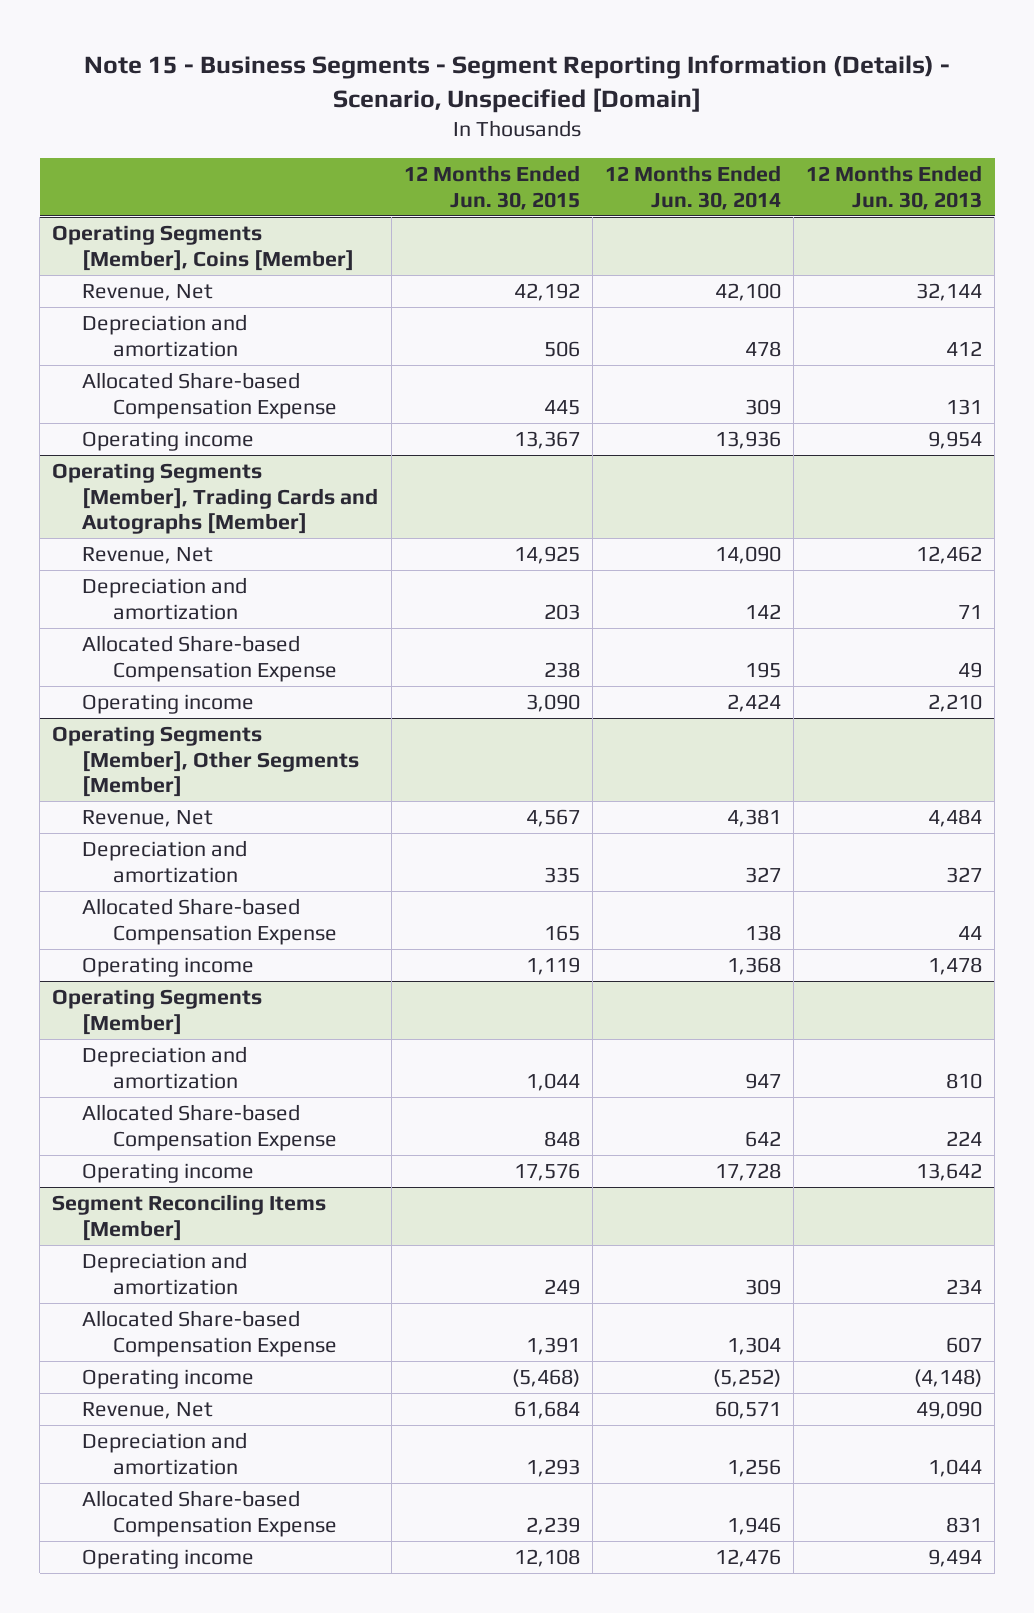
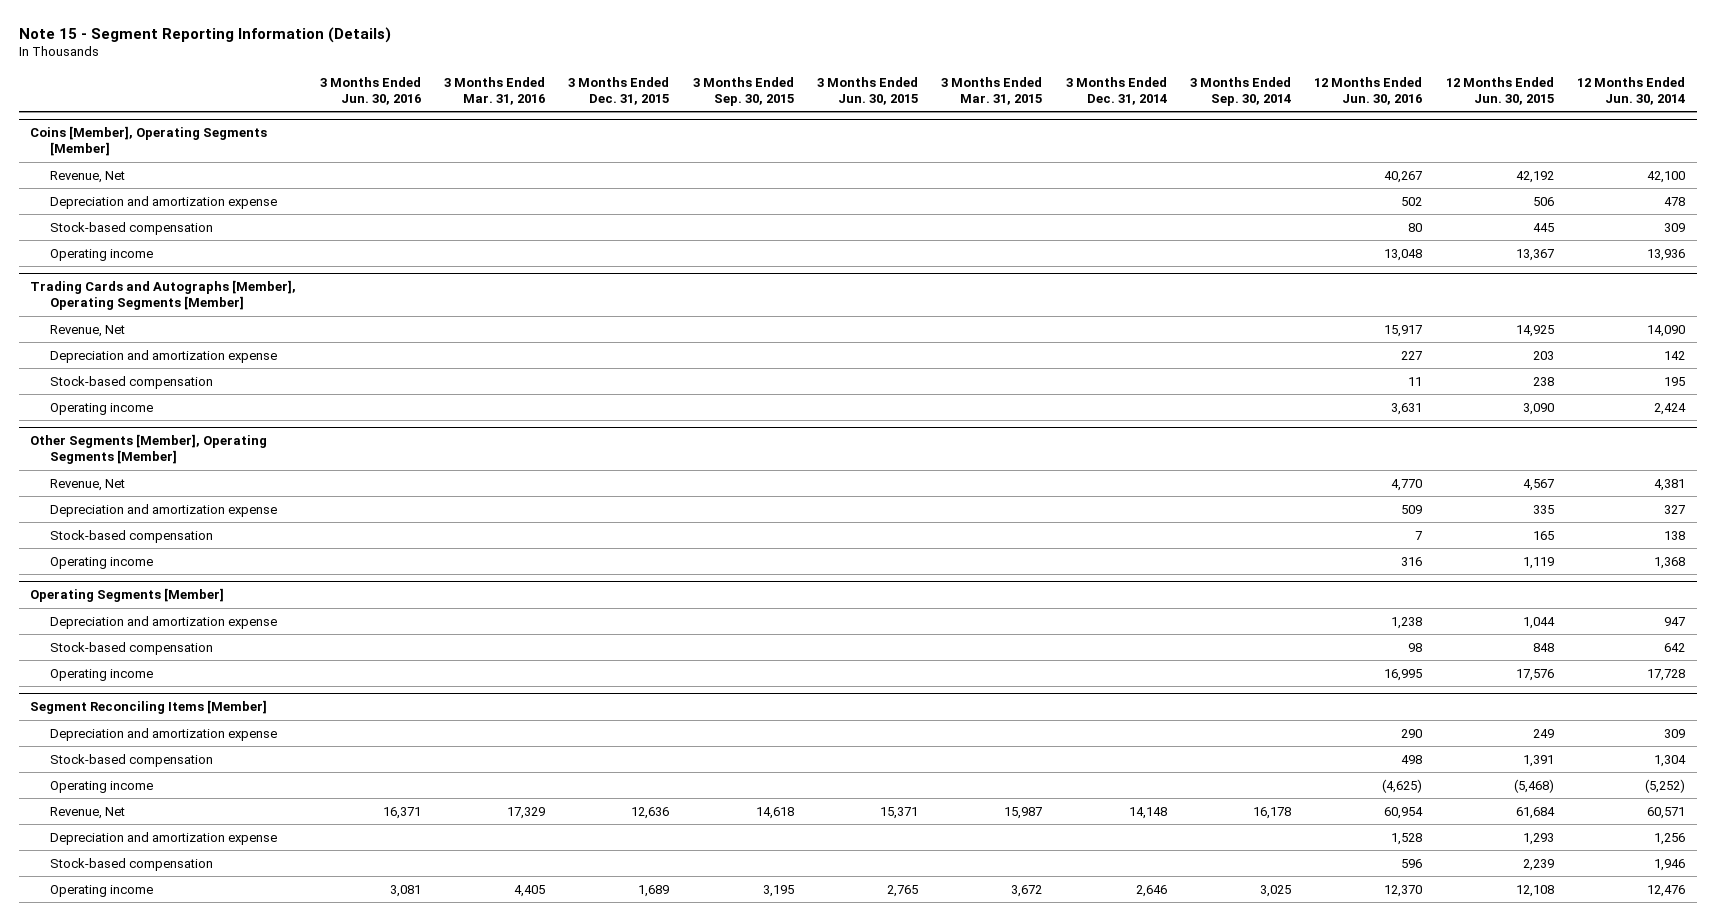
[84,55,951,114] Note 15 - Business Segments - Segment Reporting Information (Details) - Scenario, Unspecified [Domain] -> [18,26,391,43] Note 15 - Segment Reporting Information (Details)
[806,165,983,210] 12 Months Ended Jun. 30, 2013 -> none
none -> [319,76,421,105] 3 Months Ended Jun. 30, 2016
none -> [444,76,546,105] 3 Months Ended Mar. 31, 2016
none -> [568,76,670,105] 3 Months Ended Dec. 31, 2015
none -> [692,76,794,106] 3 Months Ended Sep. 30, 2015
none -> [817,76,919,105] 3 Months Ended Jun. 30, 2015
none -> [941,76,1043,105] 3 Months Ended Mar. 31, 2015
none -> [1065,76,1167,105] 3 Months Ended Dec. 31, 2014
none -> [1190,76,1292,106] 3 Months Ended Sep. 30, 2014
none -> [1314,76,1423,105] 12 Months Ended Jun. 30, 2016
[52,225,355,271] Operating Segments [Member], Coins [Member] -> [30,126,268,157] Coins [Member], Operating Segments [Member]
[82,314,248,357] Depreciation and amortization -> [49,195,277,209] Depreciation and amortization expense
[82,372,337,419] Allocated Share-based Compensation Expense -> [49,221,213,235] Stock-based compensation
[52,463,379,535] Operating Segments [Member], Trading Cards and Autographs [Member] -> [30,280,297,311] Trading Cards and Autographs [Member], Operating Segments [Member]
[82,577,248,620] Depreciation and amortization -> [49,349,277,363] Depreciation and amortization expense
[82,635,337,682] Allocated Share-based Compensation Expense -> [49,375,213,389] Stock-based compensation
[52,726,360,798] Operating Segments [Member], Other Segments [Member] -> [30,434,268,465] Other Segments [Member], Operating Segments [Member]
[82,840,248,883] Depreciation and amortization -> [49,503,277,517] Depreciation and amortization expense
[82,898,337,945] Allocated Share-based Compensation Expense -> [49,529,213,543] Stock-based compensation
[82,1046,248,1089] Depreciation and amortization -> [49,615,277,629] Depreciation and amortization expense
[82,1104,337,1151] Allocated Share-based Compensation Expense -> [49,641,213,655] Stock-based compensation
[82,1252,248,1295] Depreciation and amortization -> [49,727,277,741] Depreciation and amortization expense
[82,1310,337,1357] Allocated Share-based Compensation Expense -> [49,753,213,767] Stock-based compensation
[82,1432,248,1475] Depreciation and amortization -> [49,831,277,845] Depreciation and amortization expense
[82,1490,337,1537] Allocated Share-based Compensation Expense -> [49,857,213,871] Stock-based compensation

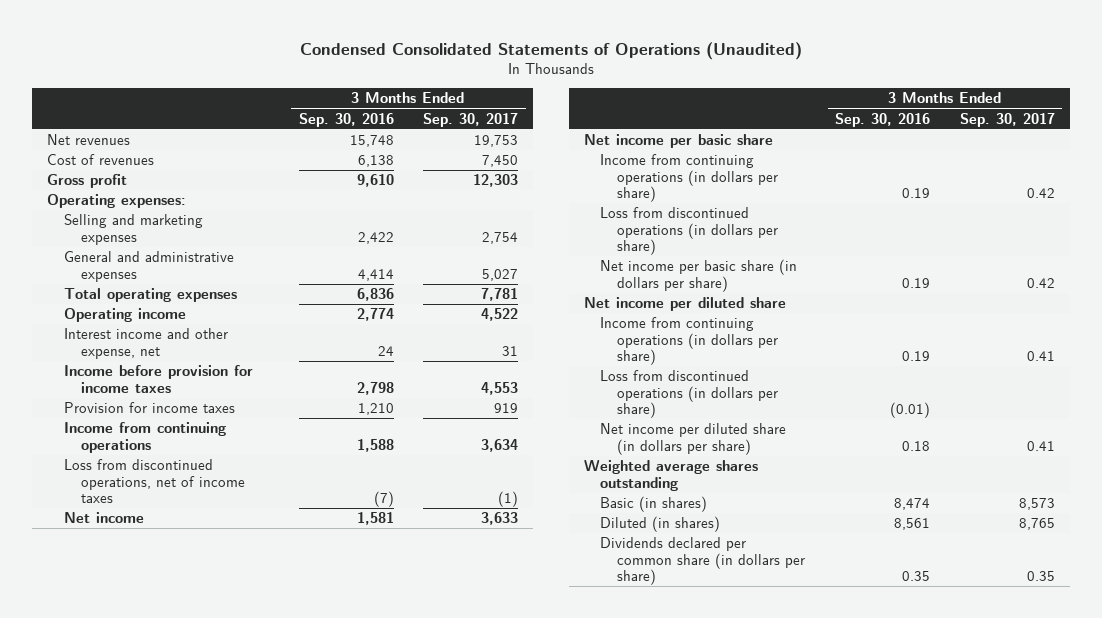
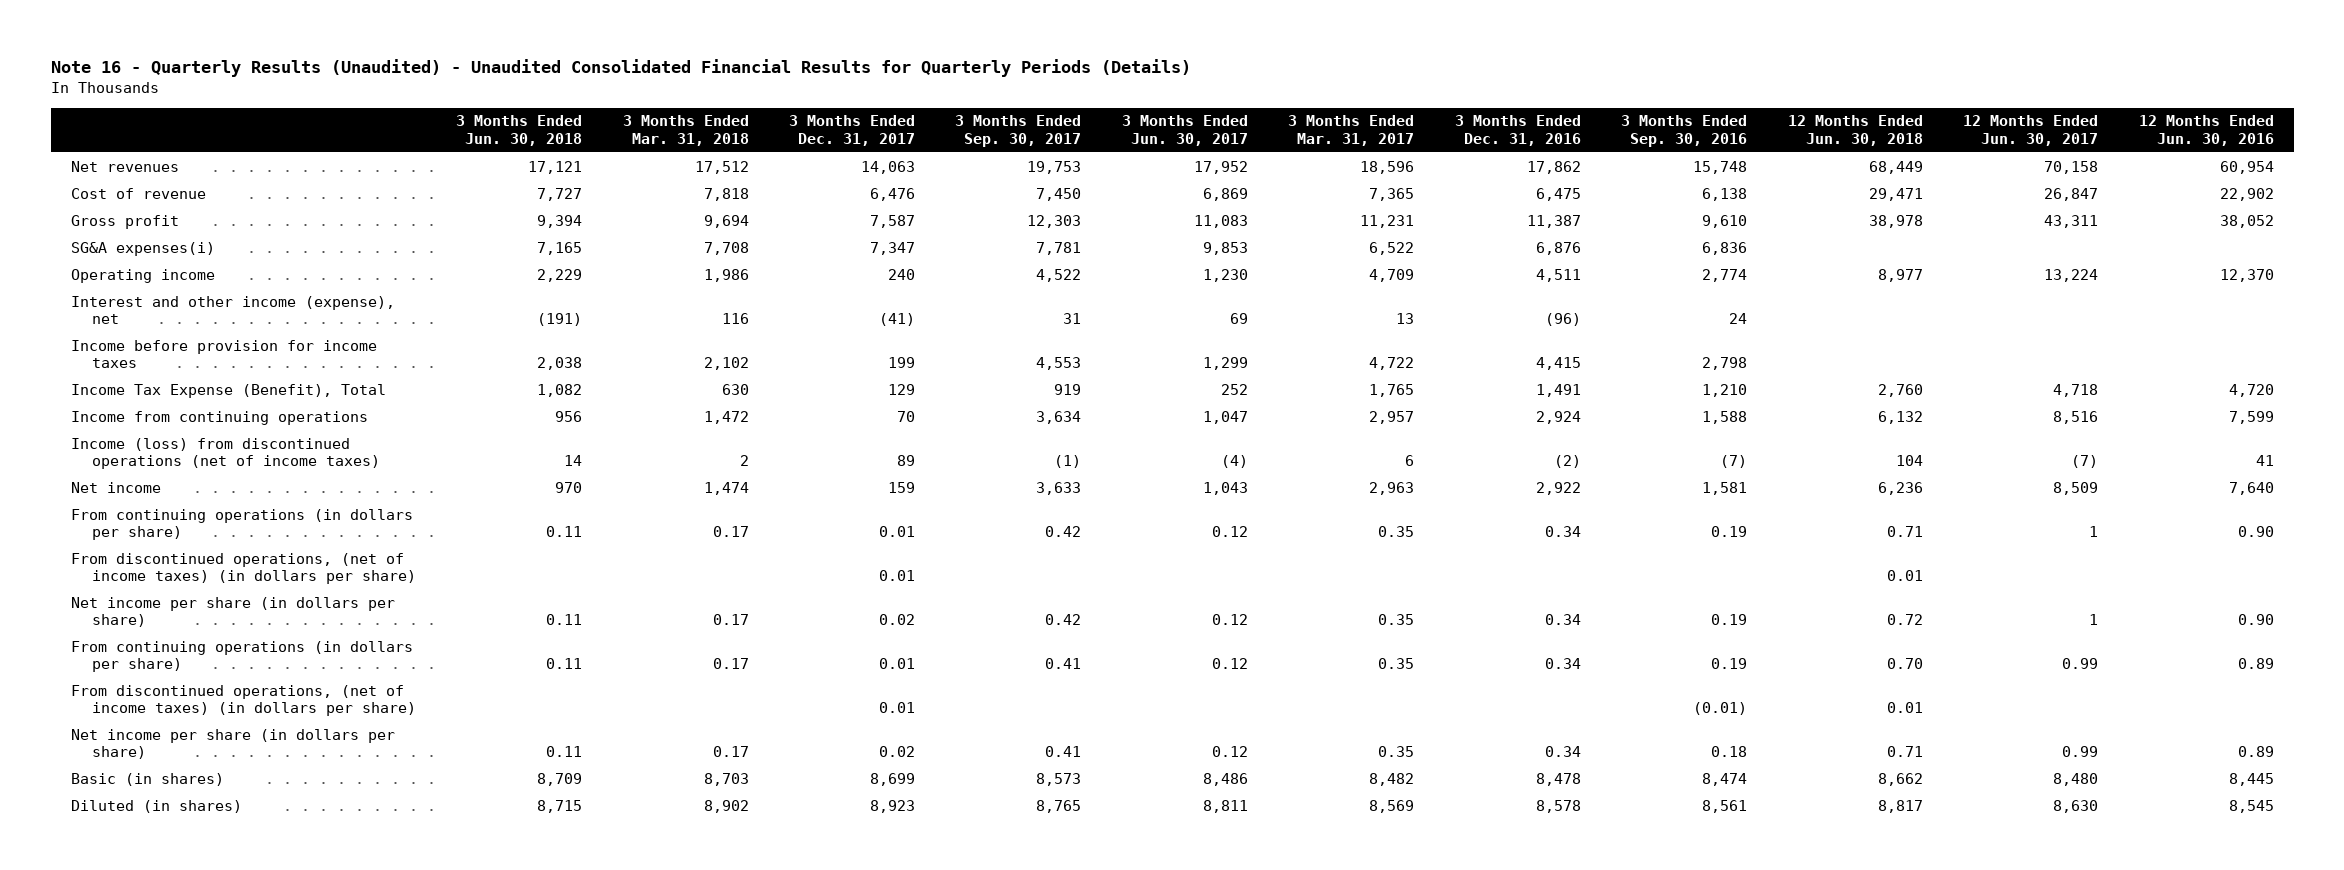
[299,41,802,60] Condensed Consolidated Statements of Operations (Unaudited) -> [50,59,1191,78] Note 16 - Quarterly Results (Unaudited) - Unaudited Consolidated Financial Results for Quarterly Periods (Details)
none -> [456,115,583,146] 3 Months Ended Jun. 30, 2018
none -> [622,115,749,146] 3 Months Ended Mar. 31, 2018
none -> [789,115,916,146] 3 Months Ended Dec. 31, 2017
none -> [1121,115,1248,146] 3 Months Ended Jun. 30, 2017
none -> [1288,115,1415,146] 3 Months Ended Mar. 31, 2017
none -> [1454,115,1581,146] 3 Months Ended Dec. 31, 2016
none -> [1787,115,1923,146] 12 Months Ended Jun. 30, 2018
none -> [1963,115,2099,146] 12 Months Ended Jun. 30, 2017
none -> [2138,115,2274,146] 12 Months Ended Jun. 30, 2016
[47,154,155,166] Cost of revenues -> [70,187,206,199] Cost of revenue
[47,194,187,209] Operating expenses: -> none
[64,214,204,245] Selling and marketing expenses -> none
[64,251,235,282] General and administrative expenses -> none
[64,288,238,303] Total operating expenses -> [70,241,215,256] SG&A expenses(i)
[64,328,229,359] Interest income and other expense, net -> [70,295,395,324] Interest and other income (expense), net
[64,402,236,414] Provision for income taxes -> [70,383,386,398] Income Tax Expense (Benefit), Total
[64,459,245,504] Loss from discontinued operations, net of income taxes -> [70,437,380,469] Income (loss) from discontinued operations (net of income taxes)
[583,134,773,149] Net income per basic share -> none
[583,297,786,312] Net income per diluted share -> none
[583,460,758,491] Weighted average shares outstanding -> none
[600,154,779,203] Income from continuing operations (in dollars per share) -> [70,508,413,540] From continuing operations (in dollars per share)
[600,207,779,256] Loss from discontinued operations (in dollars per share) -> [70,552,416,584] From discontinued operations, (net of income taxes) (in dollars per share)
[600,259,798,292] Net income per basic share (in dollars per share) -> [70,596,395,627] Net income per share (in dollars per share)
[600,317,779,366] Income from continuing operations (in dollars per share) -> [70,640,413,672] From continuing operations (in dollars per share)
[600,370,779,419] Loss from discontinued operations (in dollars per share) -> [70,684,416,716] From discontinued operations, (net of income taxes) (in dollars per share)
[600,423,787,455] Net income per diluted share (in dollars per share) -> [70,728,395,759] Net income per share (in dollars per share)
[600,537,806,586] Dividends declared per common share (in dollars per share) -> none

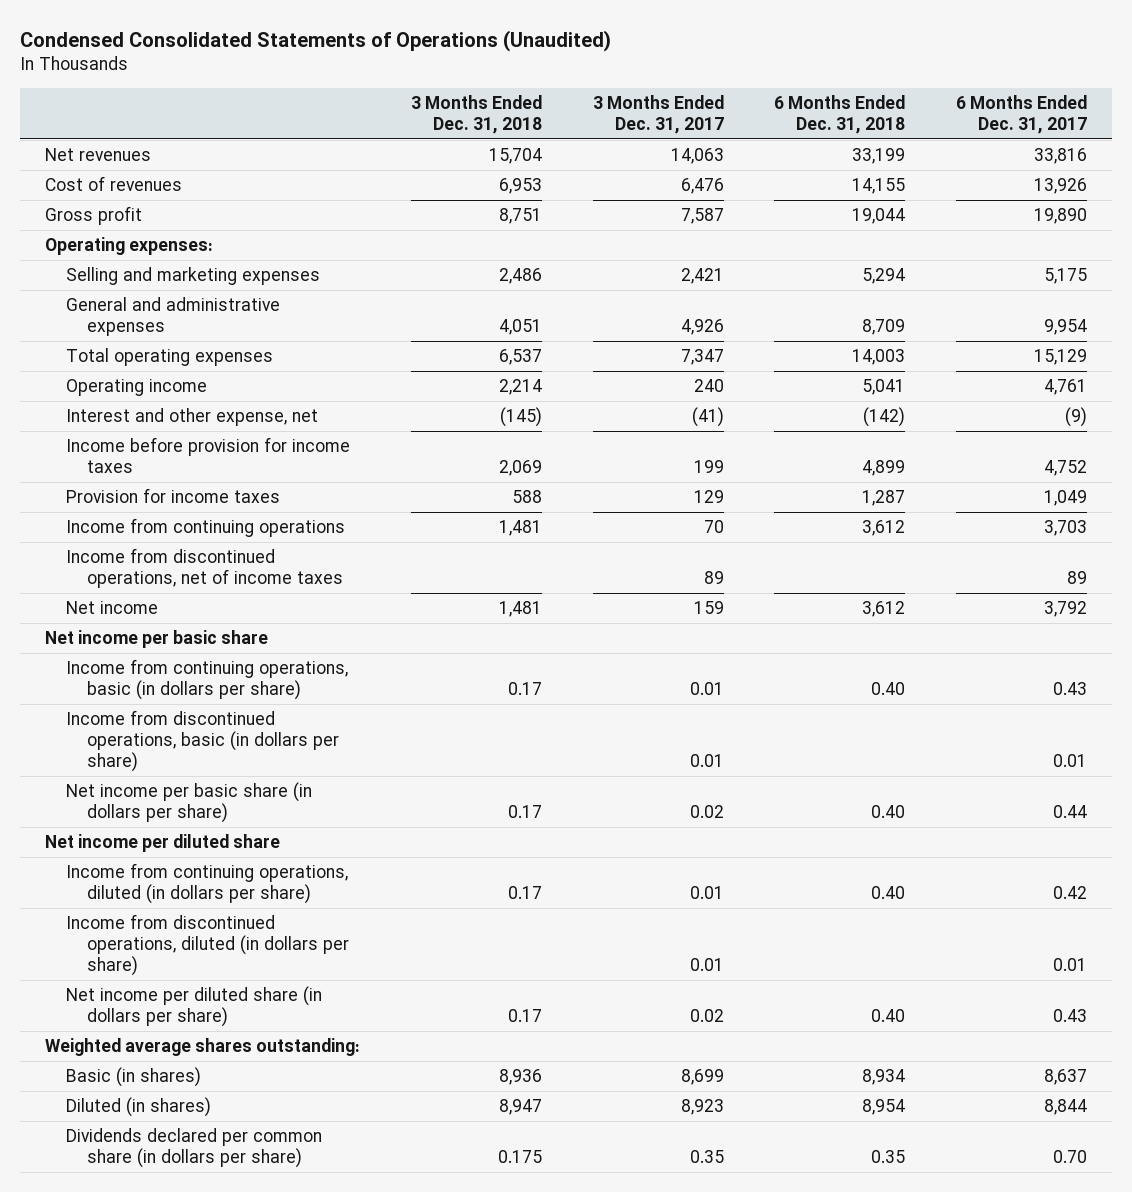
[50,59,1191,78] Note 16 - Quarterly Results (Unaudited) - Unaudited Consolidated Financial Results for Quarterly Periods (Details) -> [20,29,612,52] Condensed Consolidated Statements of Operations (Unaudited)
[456,115,583,146] 3 Months Ended Jun. 30, 2018 -> none
[622,115,749,146] 3 Months Ended Mar. 31, 2018 -> none
[955,115,1082,147] 3 Months Ended Sep. 30, 2017 -> none
[1121,115,1248,146] 3 Months Ended Jun. 30, 2017 -> none
[1288,115,1415,146] 3 Months Ended Mar. 31, 2017 -> none
[1454,115,1581,146] 3 Months Ended Dec. 31, 2016 -> none
[1621,115,1748,147] 3 Months Ended Sep. 30, 2016 -> none
[1787,115,1923,146] 12 Months Ended Jun. 30, 2018 -> none
[1963,115,2099,146] 12 Months Ended Jun. 30, 2017 -> none
[2138,115,2274,146] 12 Months Ended Jun. 30, 2016 -> none
none -> [410,94,542,134] 3 Months Ended Dec. 31, 2018
none -> [774,94,906,134] 6 Months Ended Dec. 31, 2018
none -> [955,94,1087,134] 6 Months Ended Dec. 31, 2017
[70,187,206,199] Cost of revenue -> [45,176,183,192] Cost of revenues
none -> [45,237,214,256] Operating expenses:
none -> [66,267,321,286] Selling and marketing expenses
none -> [66,297,281,337] General and administrative expenses
[70,241,215,256] SG&A expenses(i) -> [66,348,274,367] Total operating expenses
[70,295,395,324] Interest and other income (expense), net -> [66,408,319,427] Interest and other expense, net
[70,383,386,398] Income Tax Expense (Benefit), Total -> [66,488,281,504] Provision for income taxes
[70,437,380,469] Income (loss) from discontinued operations (net of income taxes) -> [66,548,344,589] Income from discontinued operations, net of income taxes
none -> [45,630,269,649] Net income per basic share
[70,508,413,540] From continuing operations (in dollars per share) -> [66,659,349,701] Income from continuing operations, basic (in dollars per share)
[70,552,416,584] From discontinued operations, (net of income taxes) (in dollars per share) -> [66,710,340,773] Income from discontinued operations, basic (in dollars per share)
[70,596,395,627] Net income per share (in dollars per share) -> [66,782,313,824] Net income per basic share (in dollars per share)
none -> [45,834,281,853] Net income per diluted share
[70,640,413,672] From continuing operations (in dollars per share) -> [66,863,349,905] Income from continuing operations, diluted (in dollars per share)
[70,684,416,716] From discontinued operations, (net of income taxes) (in dollars per share) -> [66,914,350,977] Income from discontinued operations, diluted (in dollars per share)
[70,728,395,759] Net income per share (in dollars per share) -> [66,986,323,1028] Net income per diluted share (in dollars per share)
none -> [45,1038,361,1057] Weighted average shares outstanding:
none -> [66,1128,323,1169] Dividends declared per common share (in dollars per share)

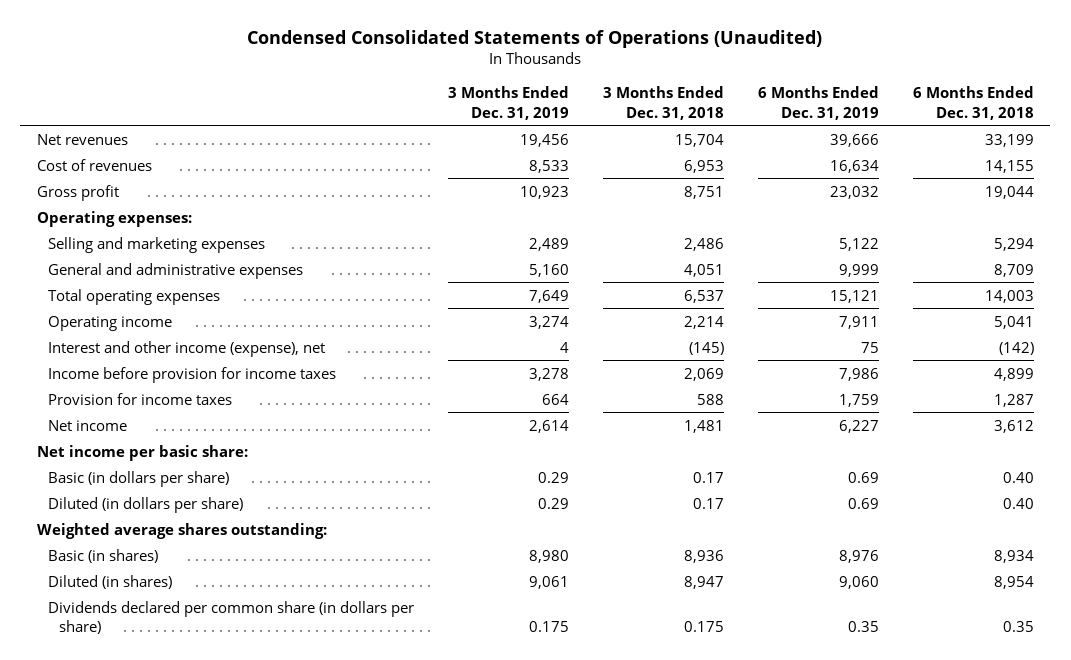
[592,94,724,134] 3 Months Ended Dec. 31, 2017 -> none
[955,94,1087,134] 6 Months Ended Dec. 31, 2017 -> none
none -> [448,85,570,120] 3 Months Ended Dec. 31, 2019
none -> [757,85,879,120] 6 Months Ended Dec. 31, 2019
[66,408,319,427] Interest and other expense, net -> [48,340,326,357] Interest and other income (expense), net
[66,518,346,538] Income from continuing operations -> none
[66,548,344,589] Income from discontinued operations, net of income taxes -> none
[66,659,349,701] Income from continuing operations, basic (in dollars per share) -> none
[66,710,340,773] Income from discontinued operations, basic (in dollars per share) -> none
[45,834,281,853] Net income per diluted share -> none
[66,863,349,905] Income from continuing operations, diluted (in dollars per share) -> none
[66,914,350,977] Income from discontinued operations, diluted (in dollars per share) -> none
[45,630,269,649] Net income per basic share -> [37,444,249,461] Net income per basic share:
[66,782,313,824] Net income per basic share (in dollars per share) -> [48,470,230,487] Basic (in dollars per share)
[66,986,323,1028] Net income per diluted share (in dollars per share) -> [48,496,244,513] Diluted (in dollars per share)

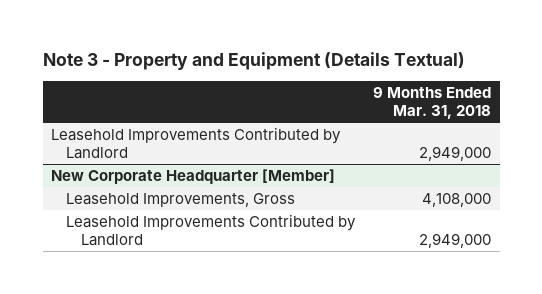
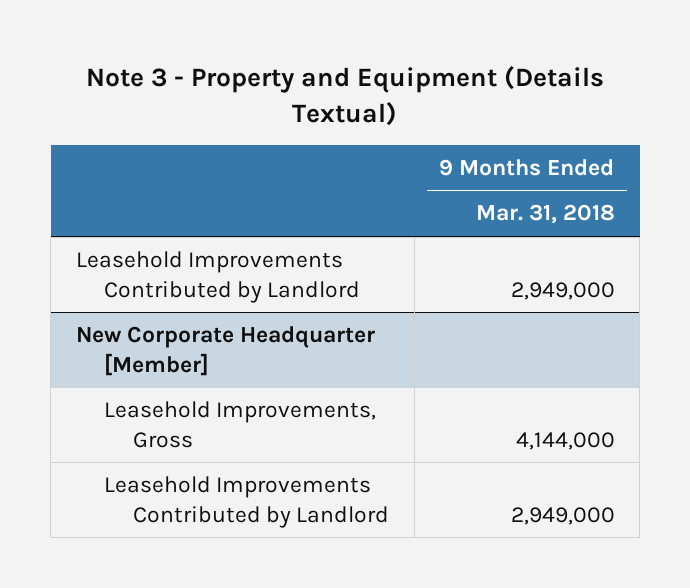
[421,193,491,208] 4,108,000 -> [515,431,615,450] 4,144,000

